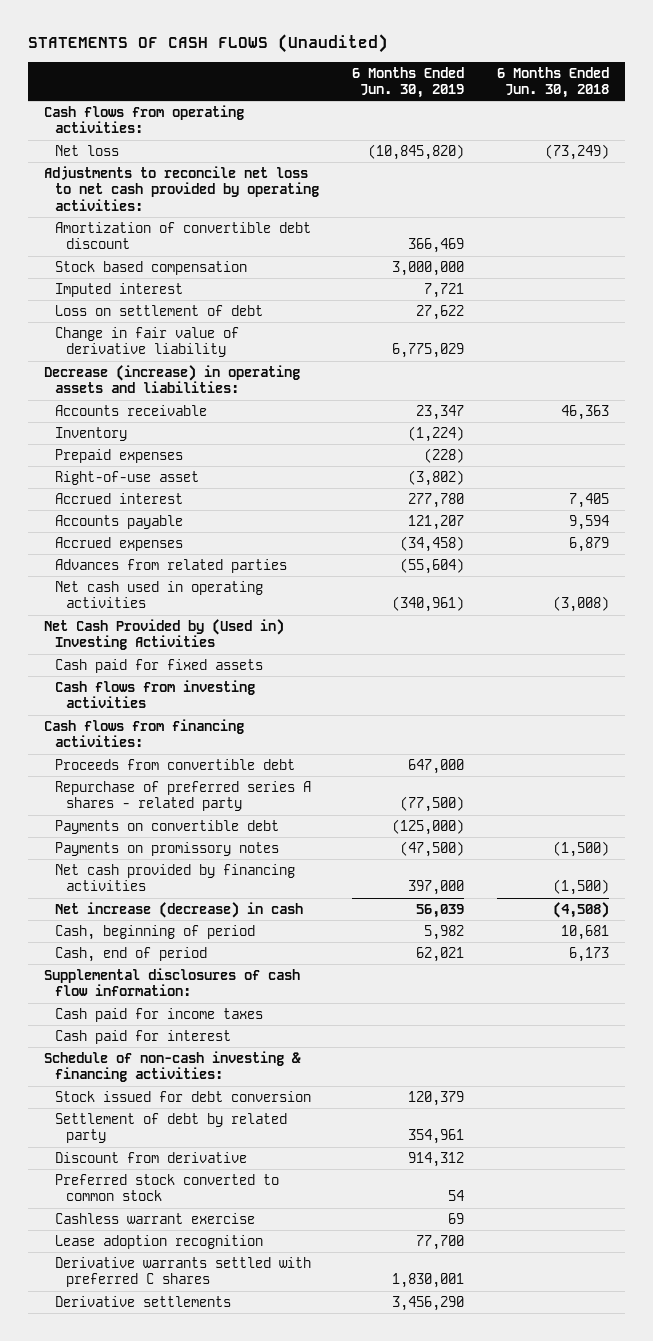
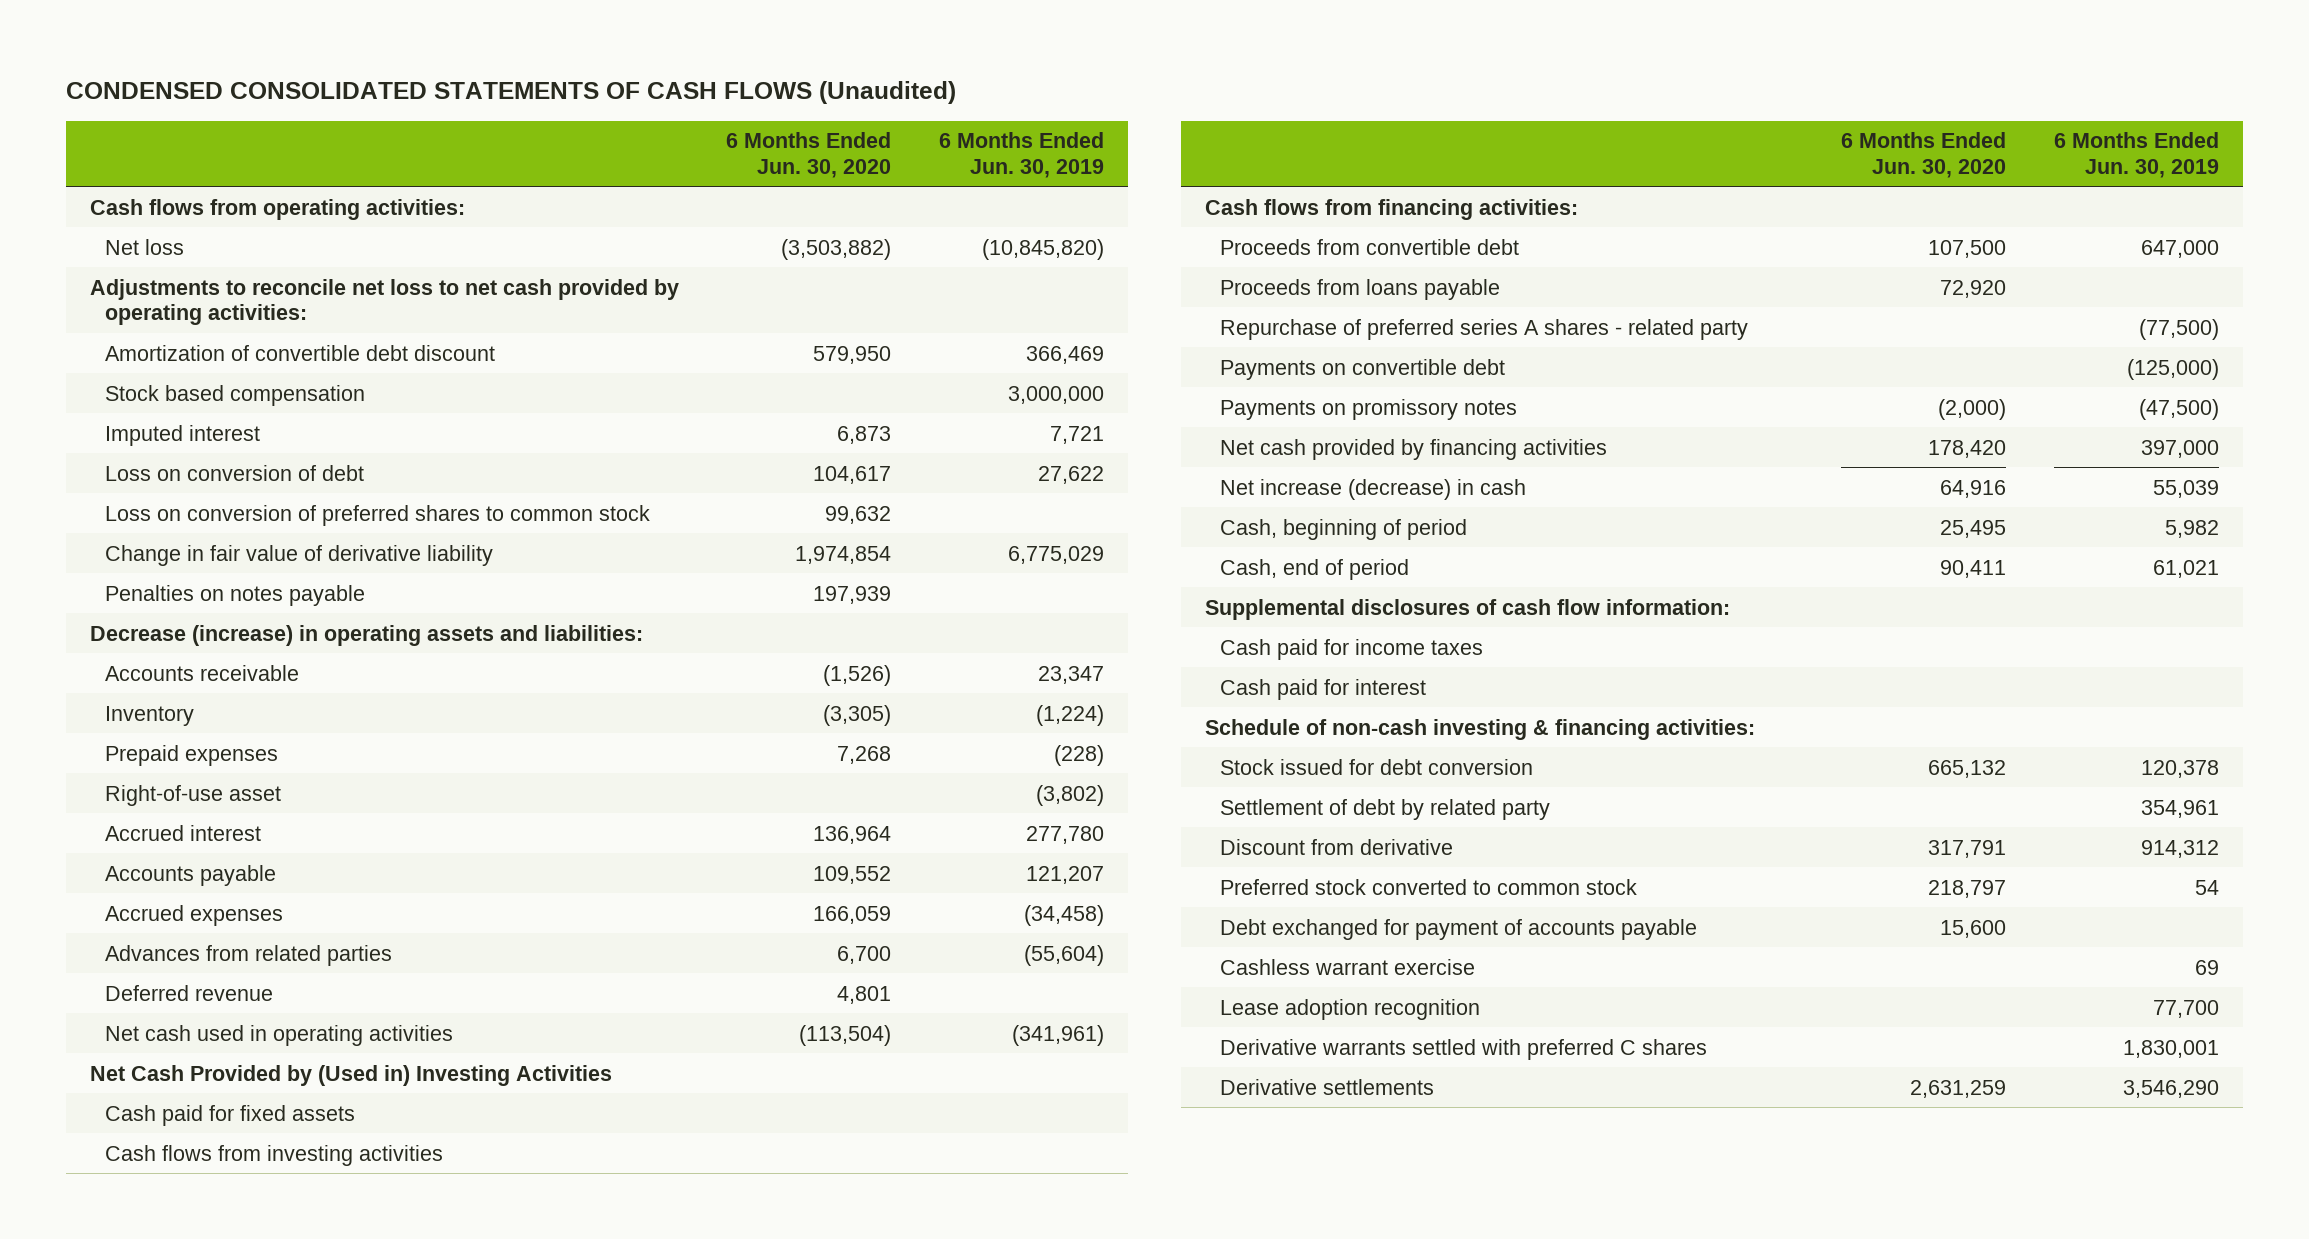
[27,34,388,54] STATEMENTS OF CASH FLOWS (Unaudited) -> [65,81,956,105] CONDENSED CONSOLIDATED STATEMENTS OF CASH FLOWS (Unaudited)
[496,66,609,99] 6 Months Ended Jun. 30, 2018 -> none
none -> [726,132,892,178] 6 Months Ended Jun. 30, 2020
[55,304,264,316] Loss on settlement of debt -> [105,464,365,481] Loss on conversion of debt
none -> [105,504,651,526] Loss on conversion of preferred shares to common stock
none -> [105,584,366,606] Penalties on notes payable
none -> [105,984,274,1001] Deferred revenue
[391,596,464,613] (340,961) -> [1011,1024,1104,1046] (341,961)
none -> [1220,278,1501,300] Proceeds from loans payable
[415,903,464,918] 56,039 -> [2153,479,2220,498] 55,039
[415,946,464,962] 62,021 -> [2153,559,2220,578] 61,021
[407,1090,464,1106] 120,379 -> [2141,759,2220,778] 120,378
none -> [1220,918,1698,940] Debt exchanged for payment of accounts payable
[391,1295,464,1311] 3,456,290 -> [2123,1079,2220,1098] 3,546,290

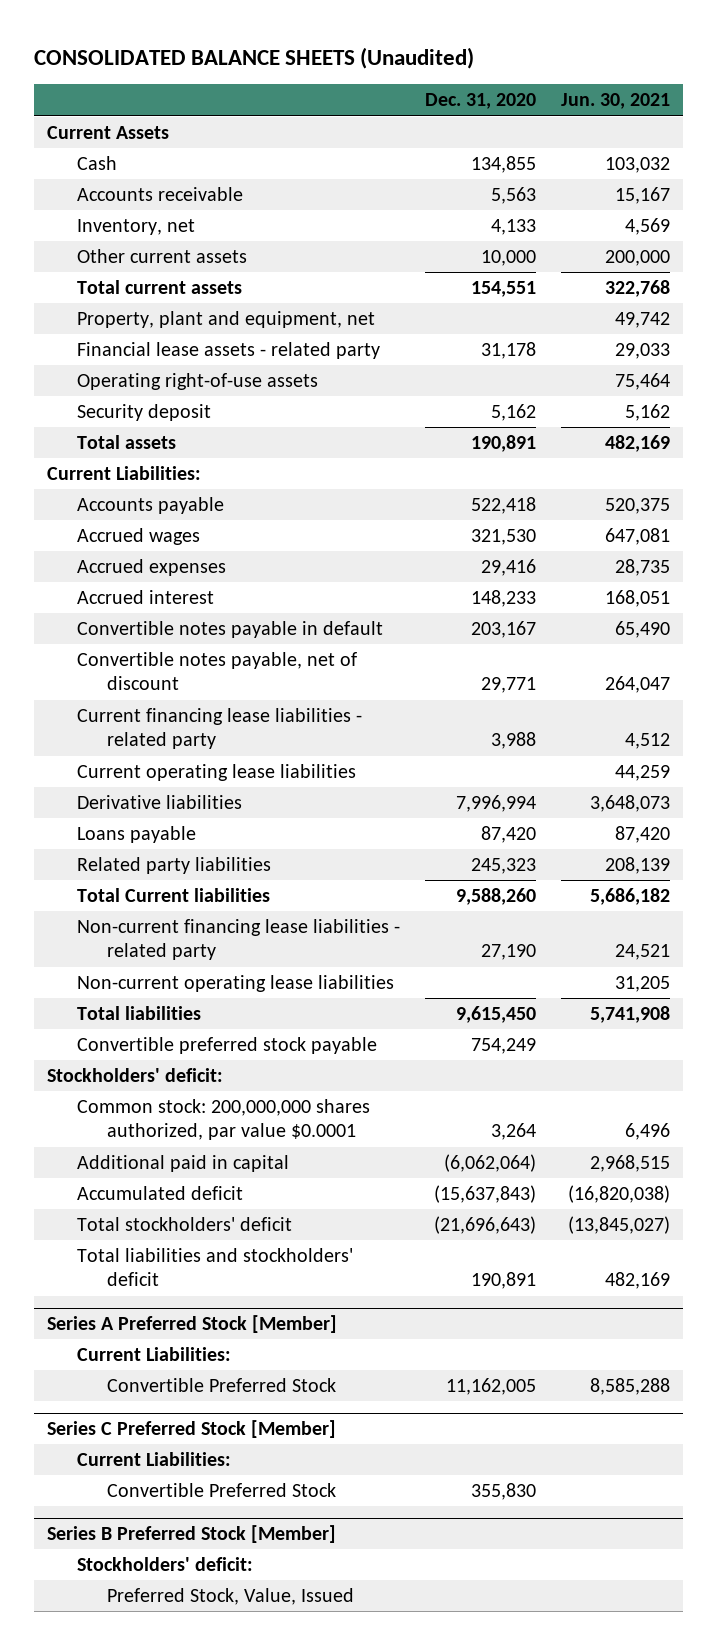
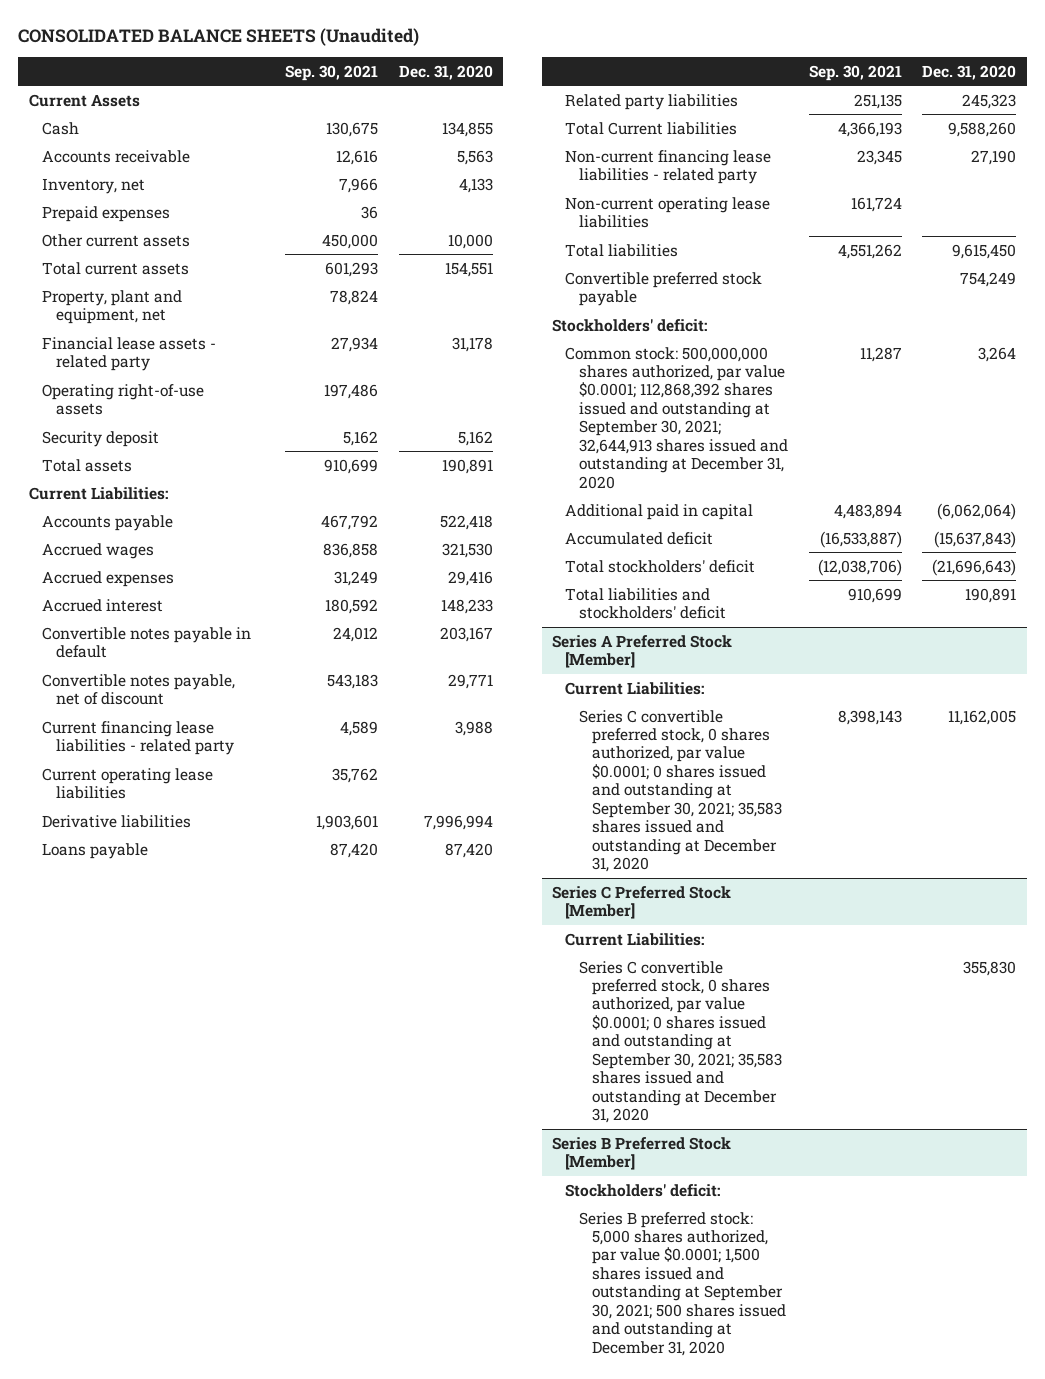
[561,93,671,110] Jun. 30, 2021 -> none
none -> [285,64,379,81] Sep. 30, 2021
none -> [42,205,171,222] Prepaid expenses
[76,1098,370,1141] Common stock: 200,000,000 shares authorized, par value $0.0001 -> [565,346,788,489] Common stock: 500,000,000 shares authorized, par value $0.0001; 112,868,392 shares issued and outstanding at September 30, 2021; 32,644,913 shares issued and outstanding at December 31, 2020
[106,1377,336,1392] Convertible Preferred Stock -> [578,709,783,873] Series C convertible preferred stock, 0 shares authorized, par value $0.0001; 0 shares issued and outstanding at September 30, 2021; 35,583 shares issued and outstanding at December 31, 2020
[106,1482,336,1497] Convertible Preferred Stock -> [578,960,783,1124] Series C convertible preferred stock, 0 shares authorized, par value $0.0001; 0 shares issued and outstanding at September 30, 2021; 35,583 shares issued and outstanding at December 31, 2020
[106,1587,354,1605] Preferred Stock, Value, Issued -> [578,1211,787,1356] Series B preferred stock: 5,000 shares authorized, par value $0.0001; 1,500 shares issued and outstanding at September 30, 2021; 500 shares issued and outstanding at December 31, 2020

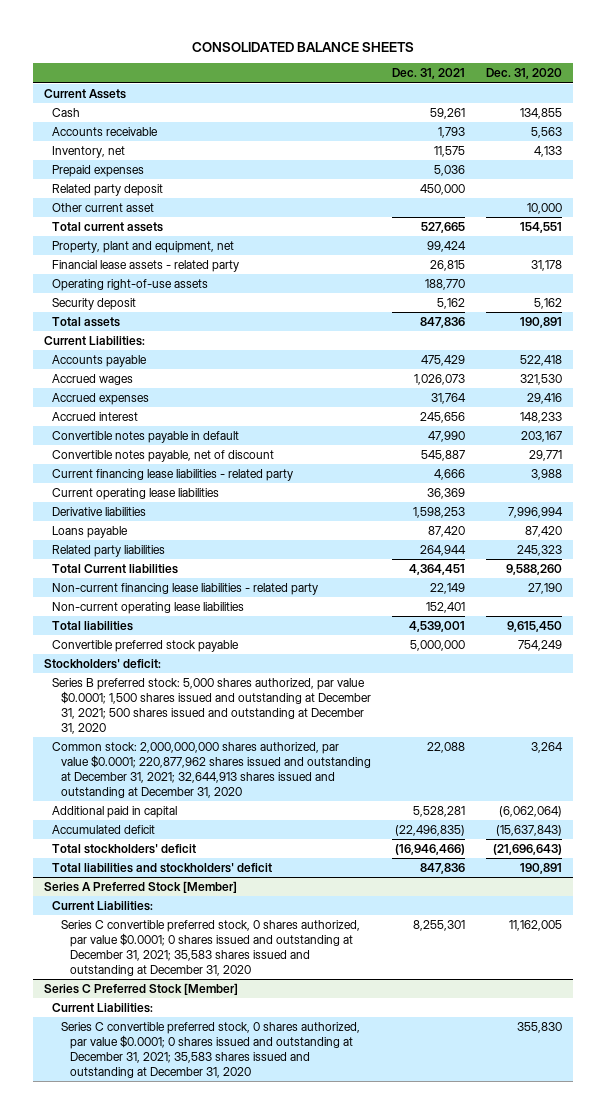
[18,27,420,46] CONSOLIDATED BALANCE SHEETS (Unaudited) -> [192,41,415,52] CONSOLIDATED BALANCE SHEETS
[285,64,379,81] Sep. 30, 2021 -> none
none -> [392,68,466,80] Dec. 31, 2021
none -> [52,183,164,196] Related party deposit
[42,233,191,247] Other current assets -> [52,202,155,212] Other current asset
none -> [52,677,372,735] Series B preferred stock: 5,000 shares authorized, par value $0.0001; 1,500 shares issued and outstanding at December 31, 2021; 500 shares issued and outstanding at December 31, 2020
[565,346,788,489] Common stock: 500,000,000 shares authorized, par value $0.0001; 112,868,392 shares issued and outstanding at September 30, 2021; 32,644,913 shares issued and outstanding at December 31, 2020 -> [52,741,372,799] Common stock: 2,000,000,000 shares authorized, par value $0.0001; 220,877,962 shares issued and outstanding at December 31, 2021; 32,644,913 shares issued and outstanding at December 31, 2020
[578,709,783,873] Series C convertible preferred stock, 0 shares authorized, par value $0.0001; 0 shares issued and outstanding at September 30, 2021; 35,583 shares issued and outstanding at December 31, 2020 -> [61,919,361,977] Series C convertible preferred stock, 0 shares authorized, par value $0.0001; 0 shares issued and outstanding at December 31, 2021; 35,583 shares issued and outstanding at December 31, 2020
[551,1136,731,1171] Series B Preferred Stock [Member] -> none
[565,1183,721,1197] Stockholders' deficit: -> none
[578,1211,787,1356] Series B preferred stock: 5,000 shares authorized, par value $0.0001; 1,500 shares issued and outstanding at September 30, 2021; 500 shares issued and outstanding at December 31, 2020 -> none
[578,960,783,1124] Series C convertible preferred stock, 0 shares authorized, par value $0.0001; 0 shares issued and outstanding at September 30, 2021; 35,583 shares issued and outstanding at December 31, 2020 -> [61,1021,361,1079] Series C convertible preferred stock, 0 shares authorized, par value $0.0001; 0 shares issued and outstanding at December 31, 2021; 35,583 shares issued and outstanding at December 31, 2020

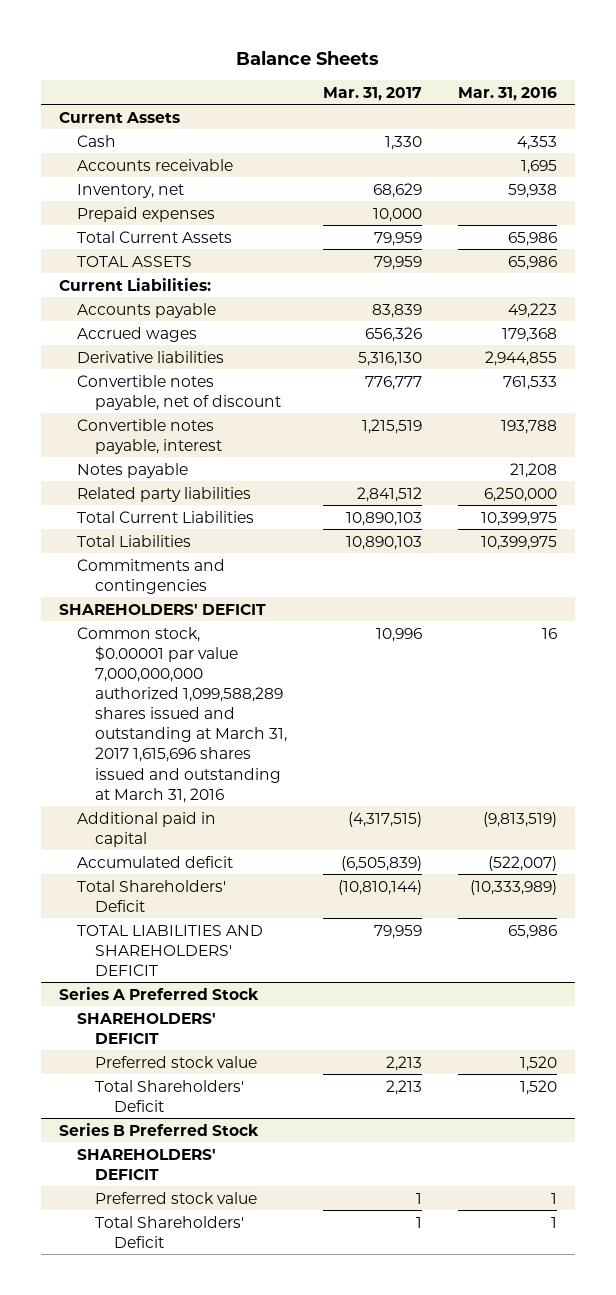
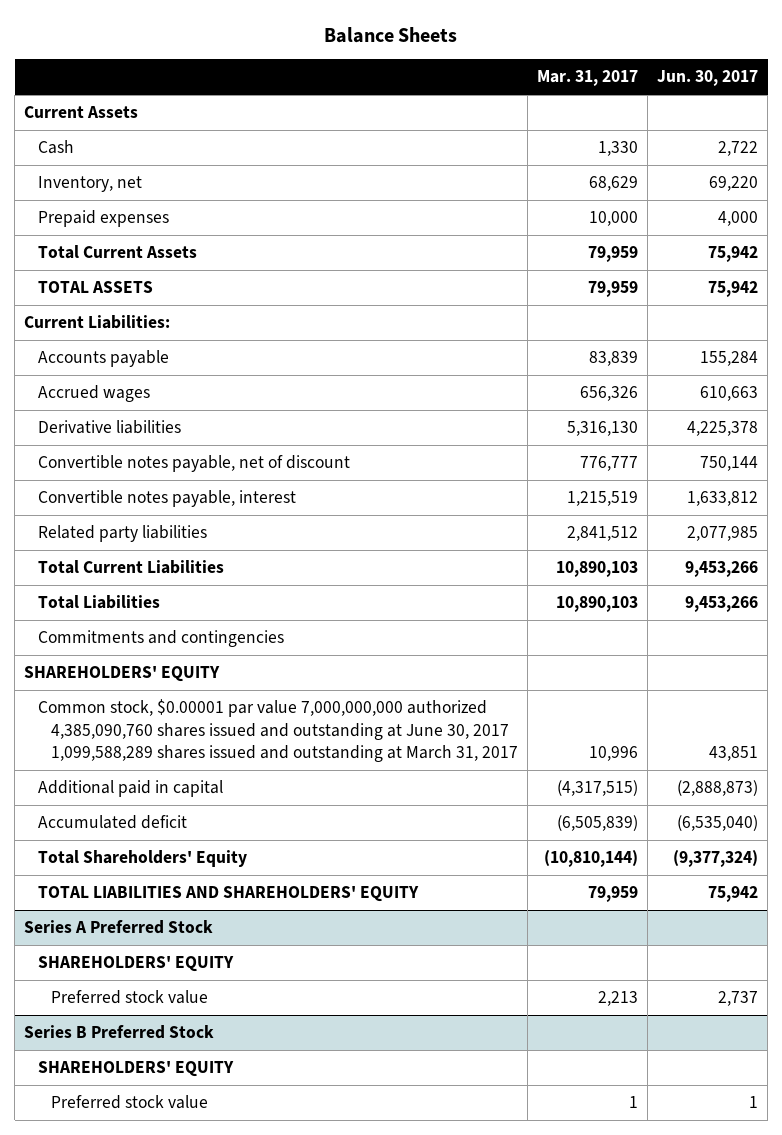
[458,86,558,101] Mar. 31, 2016 -> none
none -> [657,70,759,87] Jun. 30, 2017
[76,158,233,171] Accounts receivable -> none
[76,462,188,478] Notes payable -> none
[58,603,266,615] SHAREHOLDERS' DEFICIT -> [23,666,220,683] SHAREHOLDERS' EQUITY
[76,626,288,803] Common stock, $0.00001 par value 7,000,000,000 authorized 1,099,588,289 shares issued and outstanding at March 31, 2017 1,615,696 shares issued and outstanding at March 31, 2016 -> [37,699,519,763] Common stock, $0.00001 par value 7,000,000,000 authorized 4,385,090,760 shares issued and outstanding at June 30, 2017 1,099,588,289 shares issued and outstanding at March 31, 2017
[76,879,226,912] Total Shareholders' Deficit -> [37,850,247,868] Total Shareholders' Equity
[76,924,263,976] TOTAL LIABILITIES AND SHAREHOLDERS' DEFICIT -> [37,886,419,903] TOTAL LIABILITIES AND SHAREHOLDERS' EQUITY
[76,1012,216,1044] SHAREHOLDERS' DEFICIT -> [37,956,234,973] SHAREHOLDERS' EQUITY
[95,1079,245,1112] Total Shareholders' Deficit -> none
[76,1148,216,1180] SHAREHOLDERS' DEFICIT -> [37,1061,234,1078] SHAREHOLDERS' EQUITY
[95,1215,245,1248] Total Shareholders' Deficit -> none

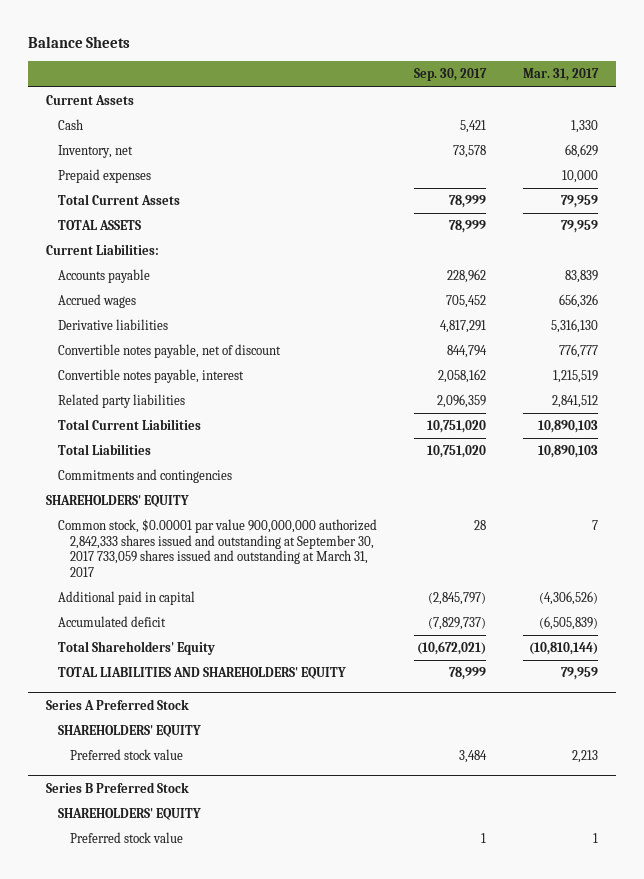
[657,70,759,87] Jun. 30, 2017 -> none
none -> [414,68,488,82] Sep. 30, 2017
[37,699,519,763] Common stock, $0.00001 par value 7,000,000,000 authorized 4,385,090,760 shares issued and outstanding at June 30, 2017 1,099,588,289 shares issued and outstanding at March 31, 2017 -> [58,519,378,577] Common stock, $0.00001 par value 900,000,000 authorized 2,842,333 shares issued and outstanding at September 30, 2017 733,059 shares issued and outstanding at March 31, 2017
[589,746,639,762] 10,996 -> [592,520,599,531] 7
[557,780,639,797] (4,317,515) -> [539,591,599,606] (4,306,526)

